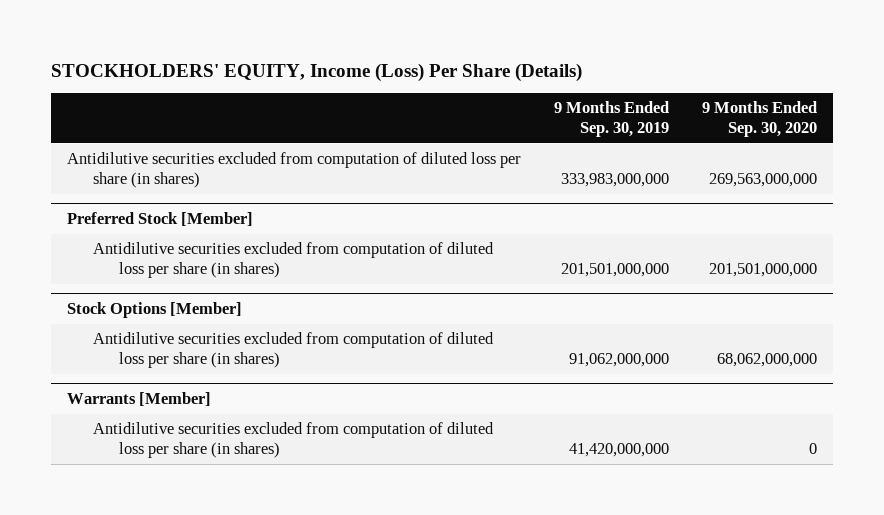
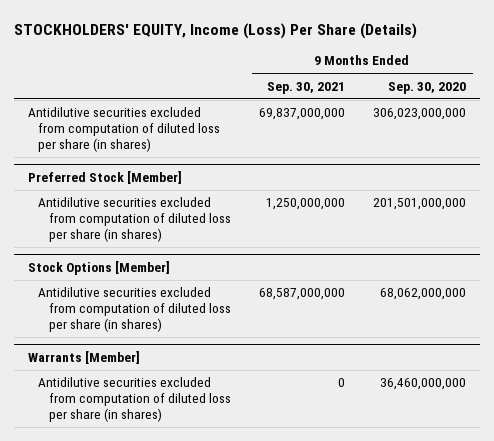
[554,101,670,138] 9 Months Ended Sep. 30, 2019 -> none
none -> [266,81,345,94] Sep. 30, 2021
[708,173,817,188] 269,563,000,000 -> [372,108,466,121] 306,023,000,000
[808,443,817,455] 0 -> [379,378,466,391] 36,460,000,000

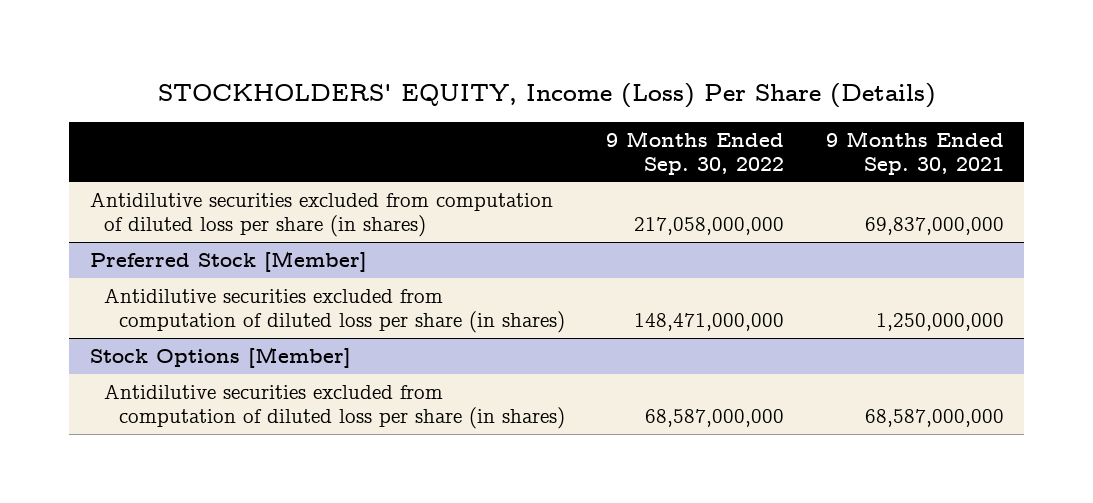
[387,81,466,94] Sep. 30, 2020 -> none
none -> [606,130,785,175] 9 Months Ended Sep. 30, 2022
[27,351,140,365] Warrants [Member] -> none
[38,377,231,422] Antidilutive securities excluded from computation of diluted loss per share (in shares) -> none

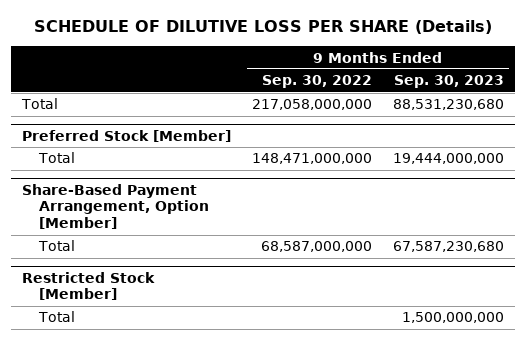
[157,82,936,108] STOCKHOLDERS' EQUITY, Income (Loss) Per Share (Details) -> [33,20,492,35] SCHEDULE OF DILUTIVE LOSS PER SHARE (Details)
[825,130,1004,175] 9 Months Ended Sep. 30, 2021 -> none
none -> [394,75,505,89] Sep. 30, 2023
[89,192,553,238] Antidilutive securities excluded from computation of diluted loss per share (in shares) -> [20,98,58,110] Total
[104,288,565,334] Antidilutive securities excluded from computation of diluted loss per share (in shares) -> [38,152,76,164] Total
[89,347,351,369] Stock Options [Member] -> [21,183,210,230] Share-Based Payment Arrangement, Option [Member]
[104,384,565,430] Antidilutive securities excluded from computation of diluted loss per share (in shares) -> [38,240,76,252] Total
none -> [21,271,155,301] Restricted Stock [Member]
none -> [38,311,76,323] Total

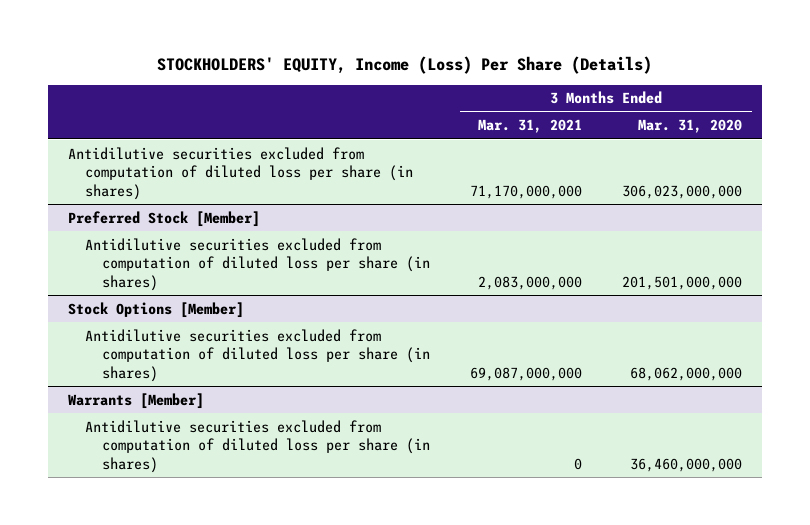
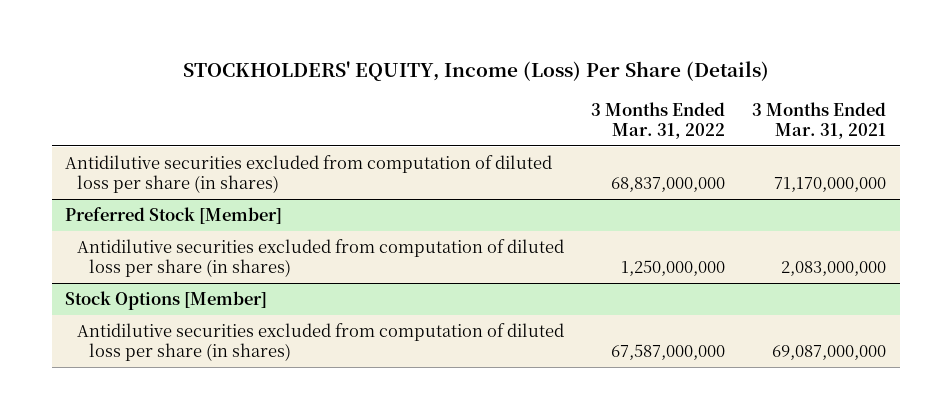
[638,119,743,134] Mar. 31, 2020 -> none
none -> [591,101,726,139] 3 Months Ended Mar. 31, 2022
[67,392,204,409] Warrants [Member] -> none
[84,419,430,473] Antidilutive securities excluded from computation of diluted loss per share (in shares) -> none

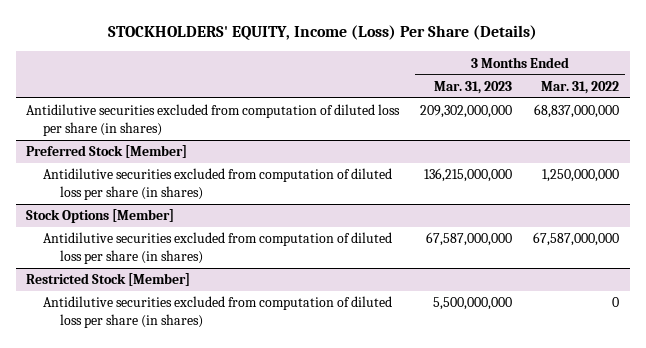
[752,101,887,139] 3 Months Ended Mar. 31, 2021 -> none
none -> [434,80,513,94] Mar. 31, 2023
none -> [26,273,191,287] Restricted Stock [Member]
none -> [43,296,393,329] Antidilutive securities excluded from computation of diluted loss per share (in shares)

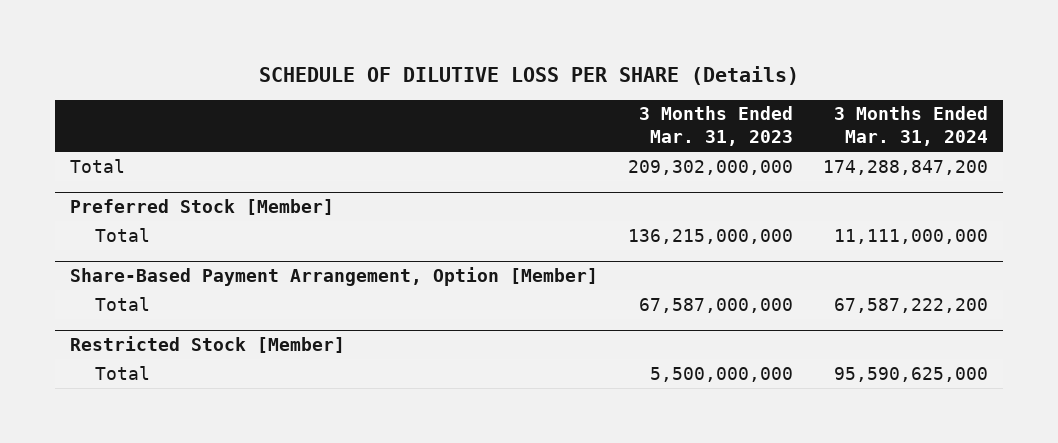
[107,25,537,41] STOCKHOLDERS' EQUITY, Income (Loss) Per Share (Details) -> [259,66,800,86] SCHEDULE OF DILUTIVE LOSS PER SHARE (Details)
[541,80,620,94] Mar. 31, 2022 -> none
none -> [833,106,988,146] 3 Months Ended Mar. 31, 2024
[26,104,401,137] Antidilutive securities excluded from computation of diluted loss per share (in shares) -> [70,158,126,173] Total
[43,168,393,201] Antidilutive securities excluded from computation of diluted loss per share (in shares) -> [95,227,151,242] Total
[26,209,175,224] Stock Options [Member] -> [70,267,599,287] Share-Based Payment Arrangement, Option [Member]
[43,232,393,265] Antidilutive securities excluded from computation of diluted loss per share (in shares) -> [95,296,151,311] Total
[43,296,393,329] Antidilutive securities excluded from computation of diluted loss per share (in shares) -> [95,365,151,380] Total

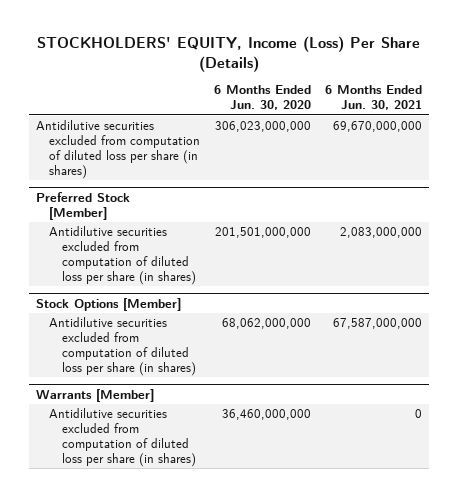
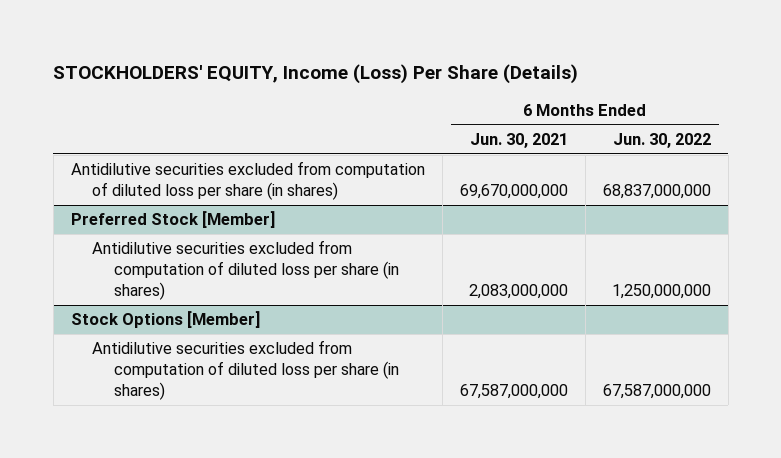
[214,85,312,111] 6 Months Ended Jun. 30, 2020 -> none
none -> [612,133,711,149] Jun. 30, 2022
[36,388,155,402] Warrants [Member] -> none
[49,408,196,467] Antidilutive securities excluded from computation of diluted loss per share (in shares) -> none

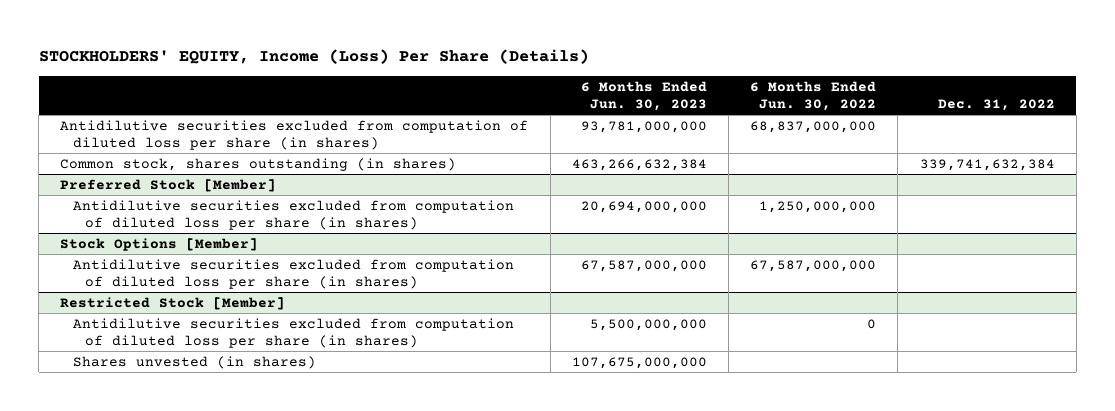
[469,133,568,149] Jun. 30, 2021 -> none
none -> [580,80,707,112] 6 Months Ended Jun. 30, 2023
none -> [937,99,1055,112] Dec. 31, 2022
none -> [60,157,457,171] Common stock, shares outstanding (in shares)
none -> [60,296,286,310] Restricted Stock [Member]
none -> [72,317,514,349] Antidilutive securities excluded from computation of diluted loss per share (in shares)
none -> [72,355,316,369] Shares unvested (in shares)

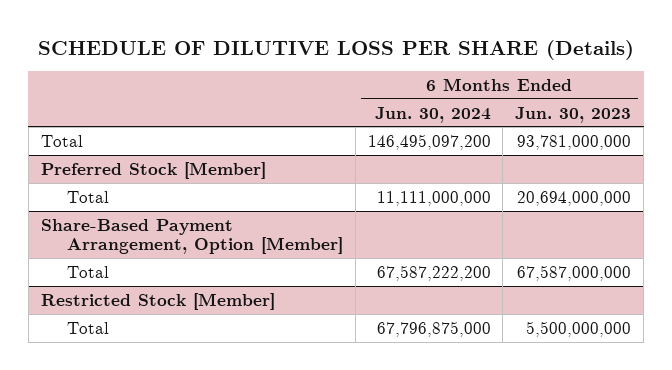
[38,49,589,65] STOCKHOLDERS' EQUITY, Income (Loss) Per Share (Details) -> [38,39,635,60] SCHEDULE OF DILUTIVE LOSS PER SHARE (Details)
[750,80,877,112] 6 Months Ended Jun. 30, 2022 -> none
[937,99,1055,112] Dec. 31, 2022 -> none
none -> [374,106,491,123] Jun. 30, 2024
[60,157,457,171] Common stock, shares outstanding (in shares) -> none
[60,119,529,151] Antidilutive securities excluded from computation of diluted loss per share (in shares) -> [40,134,83,147] Total
[72,199,514,231] Antidilutive securities excluded from computation of diluted loss per share (in shares) -> [66,190,109,203] Total
[60,237,259,251] Stock Options [Member] -> [40,218,343,255] Share-Based Payment Arrangement, Option [Member]
[72,258,514,290] Antidilutive securities excluded from computation of diluted loss per share (in shares) -> [66,265,109,278] Total
[72,355,316,369] Shares unvested (in shares) -> none
[72,317,514,349] Antidilutive securities excluded from computation of diluted loss per share (in shares) -> [66,321,109,334] Total

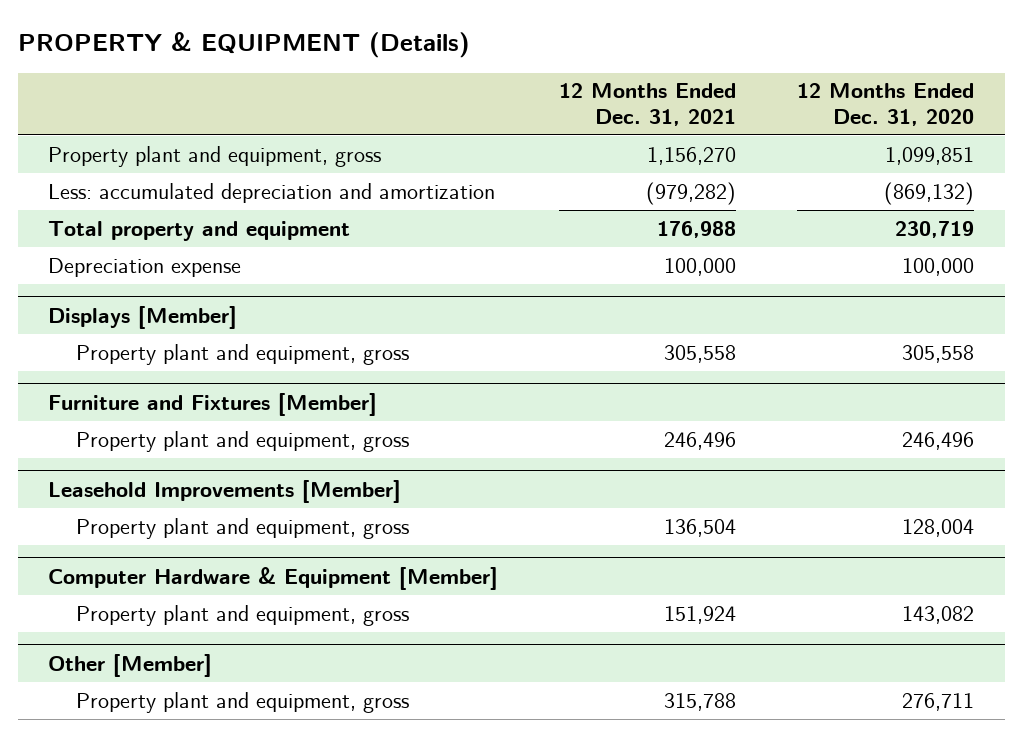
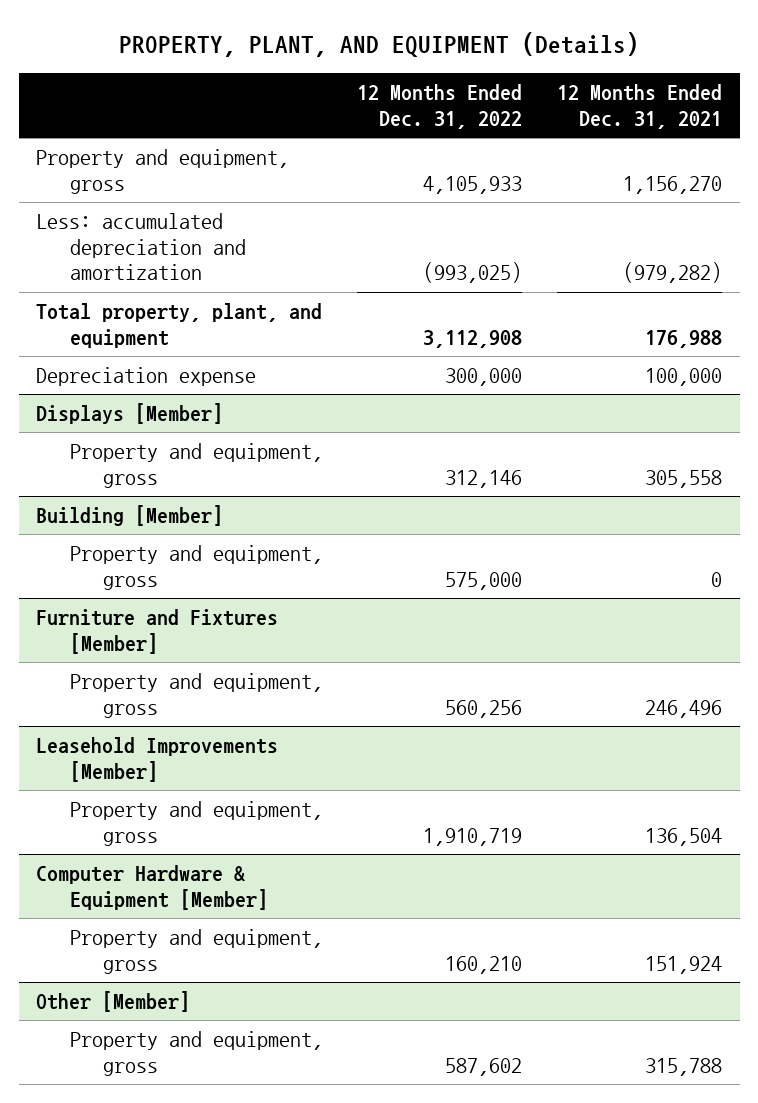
[17,32,470,59] PROPERTY & EQUIPMENT (Details) -> [119,31,640,57] PROPERTY, PLANT, AND EQUIPMENT (Details)
[797,83,975,126] 12 Months Ended Dec. 31, 2020 -> none
none -> [357,83,523,129] 12 Months Ended Dec. 31, 2022
[48,145,382,167] Property plant and equipment, gross -> [36,148,290,194] Property and equipment, gross
[48,220,351,241] Total property and equipment -> [36,302,323,348] Total property, plant, and equipment
[76,343,410,365] Property plant and equipment, gross -> [69,442,323,488] Property and equipment, gross
none -> [36,504,224,526] Building [Member]
none -> [69,544,323,590] Property and equipment, gross
[76,430,410,452] Property plant and equipment, gross -> [69,672,323,718] Property and equipment, gross
[76,517,410,539] Property plant and equipment, gross -> [69,800,323,846] Property and equipment, gross
[76,604,410,626] Property plant and equipment, gross -> [69,928,323,974] Property and equipment, gross
[76,691,410,713] Property plant and equipment, gross -> [69,1030,323,1076] Property and equipment, gross

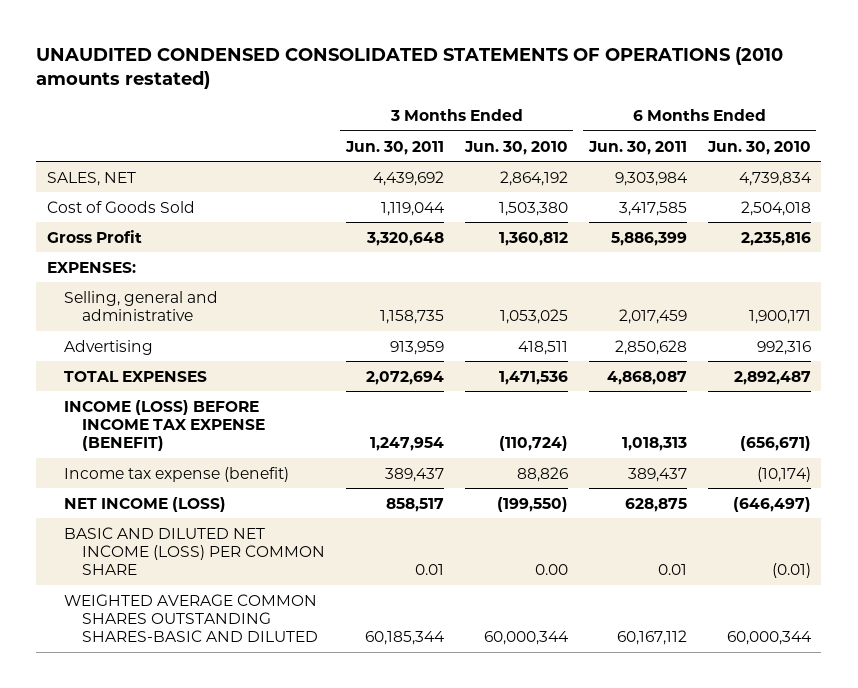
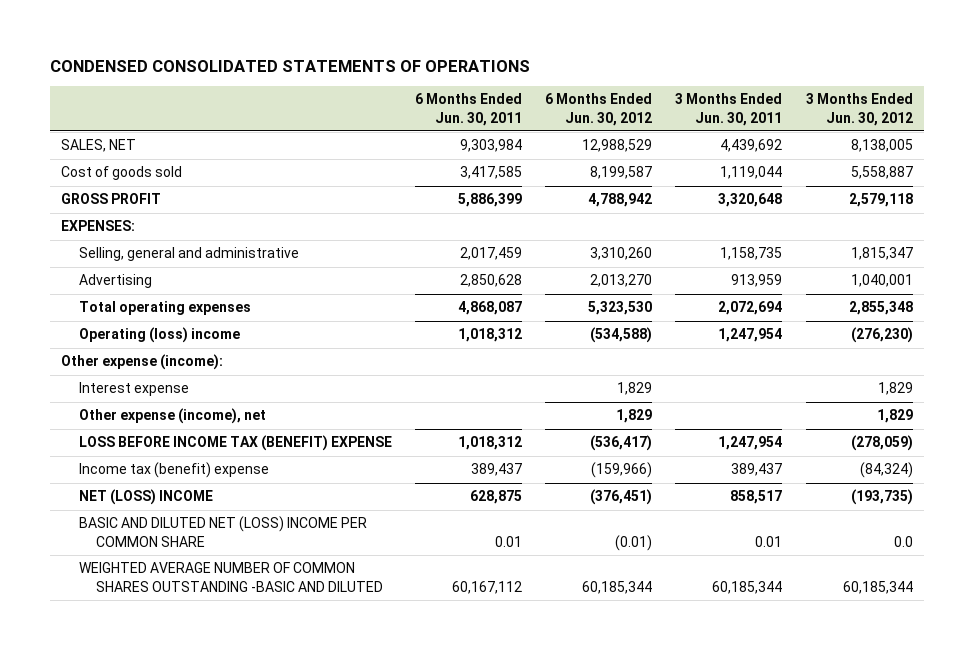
[36,46,784,89] UNAUDITED CONDENSED CONSOLIDATED STATEMENTS OF OPERATIONS (2010 amounts restated) -> [49,59,530,72] CONDENSED CONSOLIDATED STATEMENTS OF OPERATIONS
[463,140,568,155] Jun. 30, 2010 -> none
[706,140,811,155] Jun. 30, 2010 -> none
none -> [545,93,653,126] 6 Months Ended Jun. 30, 2012
none -> [805,93,913,126] 3 Months Ended Jun. 30, 2012
[46,200,195,213] Cost of Goods Sold -> [61,166,183,181] Cost of goods sold
[46,229,142,243] Gross Profit -> [61,193,162,205] GROSS PROFIT
[64,370,208,382] TOTAL EXPENSES -> [78,301,251,316] Total operating expenses
none -> [78,327,240,344] Operating (loss) income
none -> [61,354,224,371] Other expense (income):
none -> [78,382,189,397] Interest expense
none -> [78,408,266,425] Other expense (income), net
[64,399,265,452] INCOME (LOSS) BEFORE INCOME TAX EXPENSE (BENEFIT) -> [78,435,392,452] LOSS BEFORE INCOME TAX (BENEFIT) EXPENSE
[621,437,687,452] 1,018,313 -> [457,436,522,451] 1,018,312
[64,466,290,482] Income tax expense (benefit) -> [78,462,269,479] Income tax (benefit) expense
[64,496,227,512] NET INCOME (LOSS) -> [78,489,213,506] NET (LOSS) INCOME
[64,526,325,576] BASIC AND DILUTED NET INCOME (LOSS) PER COMMON SHARE -> [78,516,367,547] BASIC AND DILUTED NET (LOSS) INCOME PER COMMON SHARE
[64,593,318,643] WEIGHTED AVERAGE COMMON SHARES OUTSTANDING SHARES-BASIC AND DILUTED -> [78,562,384,592] WEIGHTED AVERAGE NUMBER OF COMMON SHARES OUTSTANDING -BASIC AND DILUTED

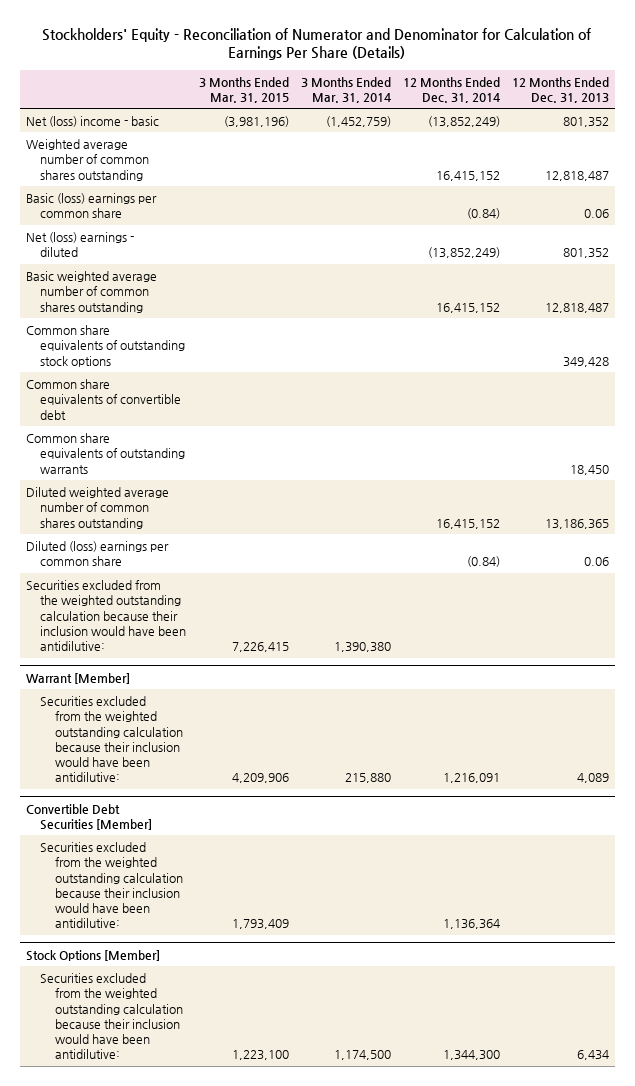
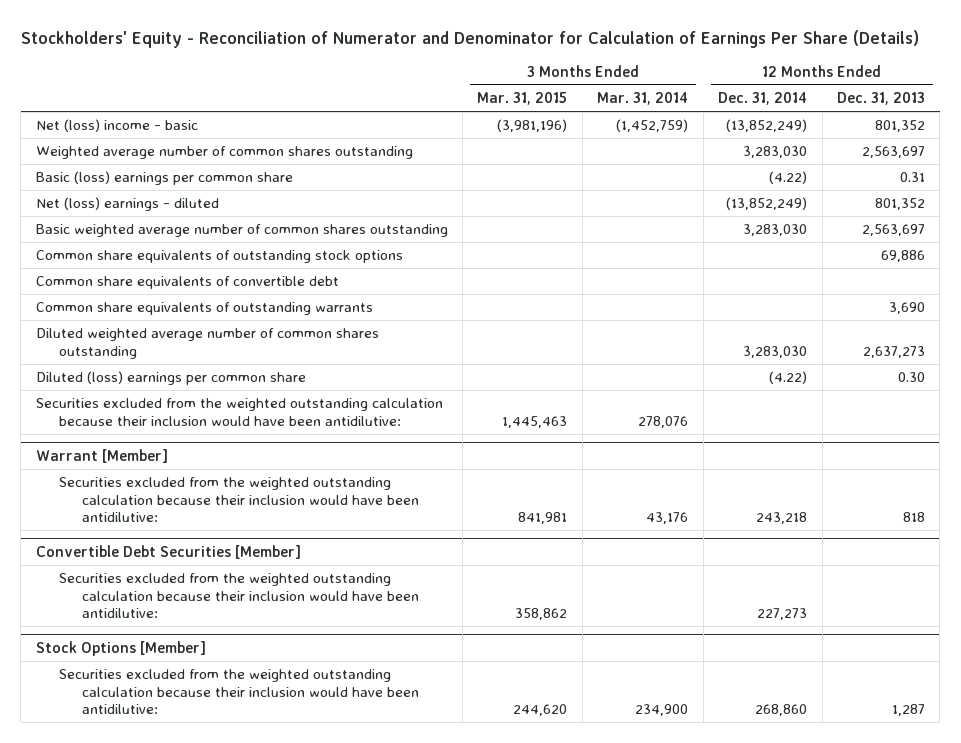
[436,170,501,181] 16,415,152 -> [743,146,808,159] 3,283,030
[545,170,610,181] 12,818,487 -> [862,146,926,159] 2,563,697
[467,208,501,220] (0.84) -> [769,171,808,185] (4.22)
[584,209,610,219] 0.06 -> [900,172,926,183] 0.31
[436,302,501,313] 16,415,152 -> [743,224,808,237] 3,283,030
[545,302,610,313] 12,818,487 -> [862,224,926,237] 2,563,697
[563,356,610,367] 349,428 -> [881,250,926,263] 69,886
[570,464,610,475] 18,450 -> [889,302,926,315] 3,690
[436,518,501,529] 16,415,152 -> [743,345,808,358] 3,283,030
[545,518,610,529] 13,186,365 -> [863,345,926,358] 2,637,273
[467,556,501,568] (0.84) -> [769,371,808,385] (4.22)
[584,557,610,567] 0.06 -> [898,372,926,383] 0.30
[231,642,289,653] 7,226,415 -> [502,415,568,428] 1,445,463
[333,642,391,653] 1,390,380 -> [638,415,689,428] 278,076
[231,773,289,784] 4,209,906 -> [518,512,568,525] 841,981
[344,773,391,784] 215,880 -> [646,512,689,525] 43,176
[443,773,501,784] 1,216,091 -> [756,512,808,525] 243,218
[577,773,610,784] 4,089 -> [903,512,926,523] 818
[231,919,289,930] 1,793,409 -> [515,608,568,621] 358,862
[443,919,501,930] 1,136,364 -> [757,608,808,621] 227,273
[231,1050,289,1061] 1,223,100 -> [513,704,568,717] 244,620
[333,1050,391,1061] 1,174,500 -> [635,704,689,717] 234,900
[443,1050,501,1061] 1,344,300 -> [755,704,808,717] 268,860
[577,1050,610,1061] 6,434 -> [892,704,926,717] 1,287

